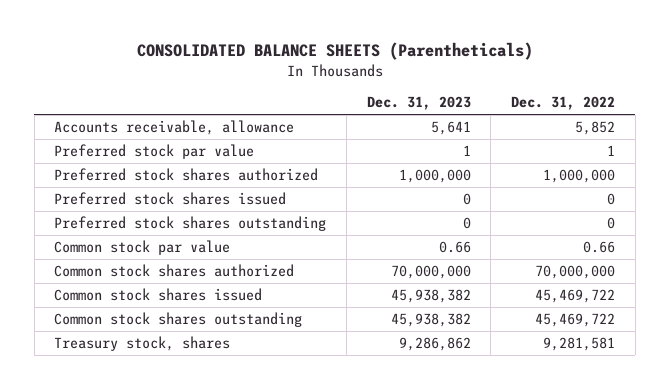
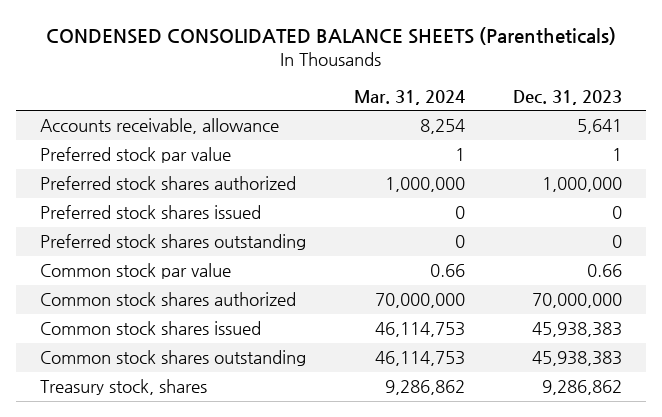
[136,42,533,61] CONSOLIDATED BALANCE SHEETS (Parentheticals) -> [45,26,616,45] CONDENSED CONSOLIDATED BALANCE SHEETS (Parentheticals)
[511,96,616,111] Dec. 31, 2022 -> none
none -> [353,89,465,105] Mar. 31, 2024
[390,289,471,304] 45,938,382 -> [531,322,622,338] 45,938,383
[390,313,471,328] 45,938,382 -> [531,351,622,367] 45,938,383

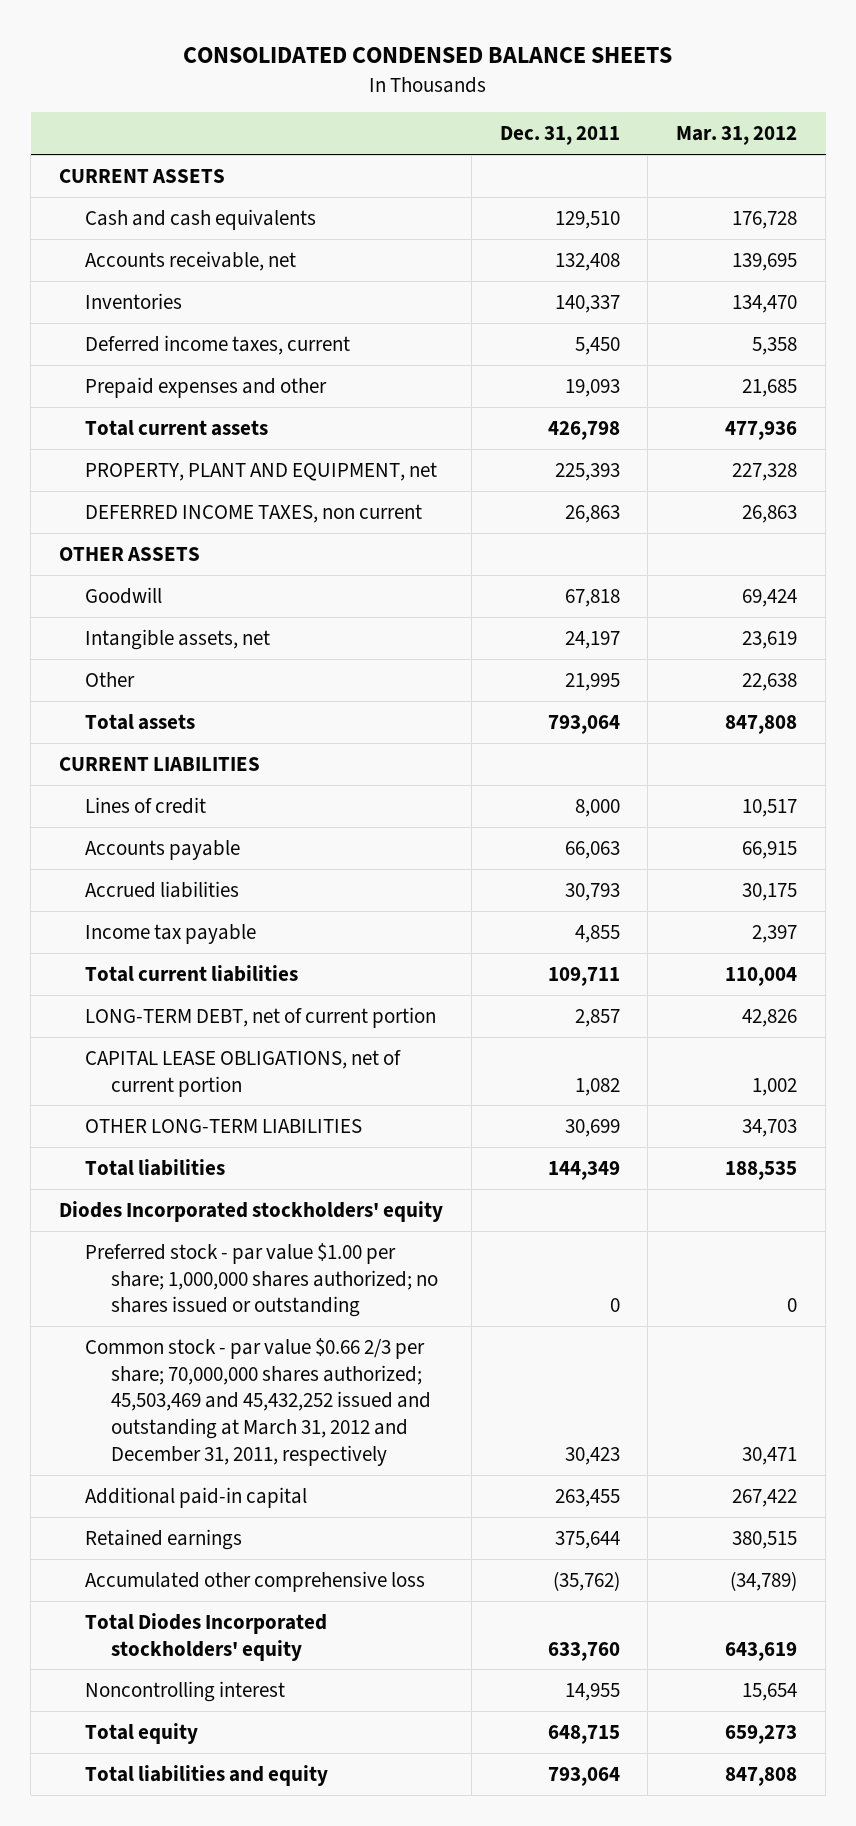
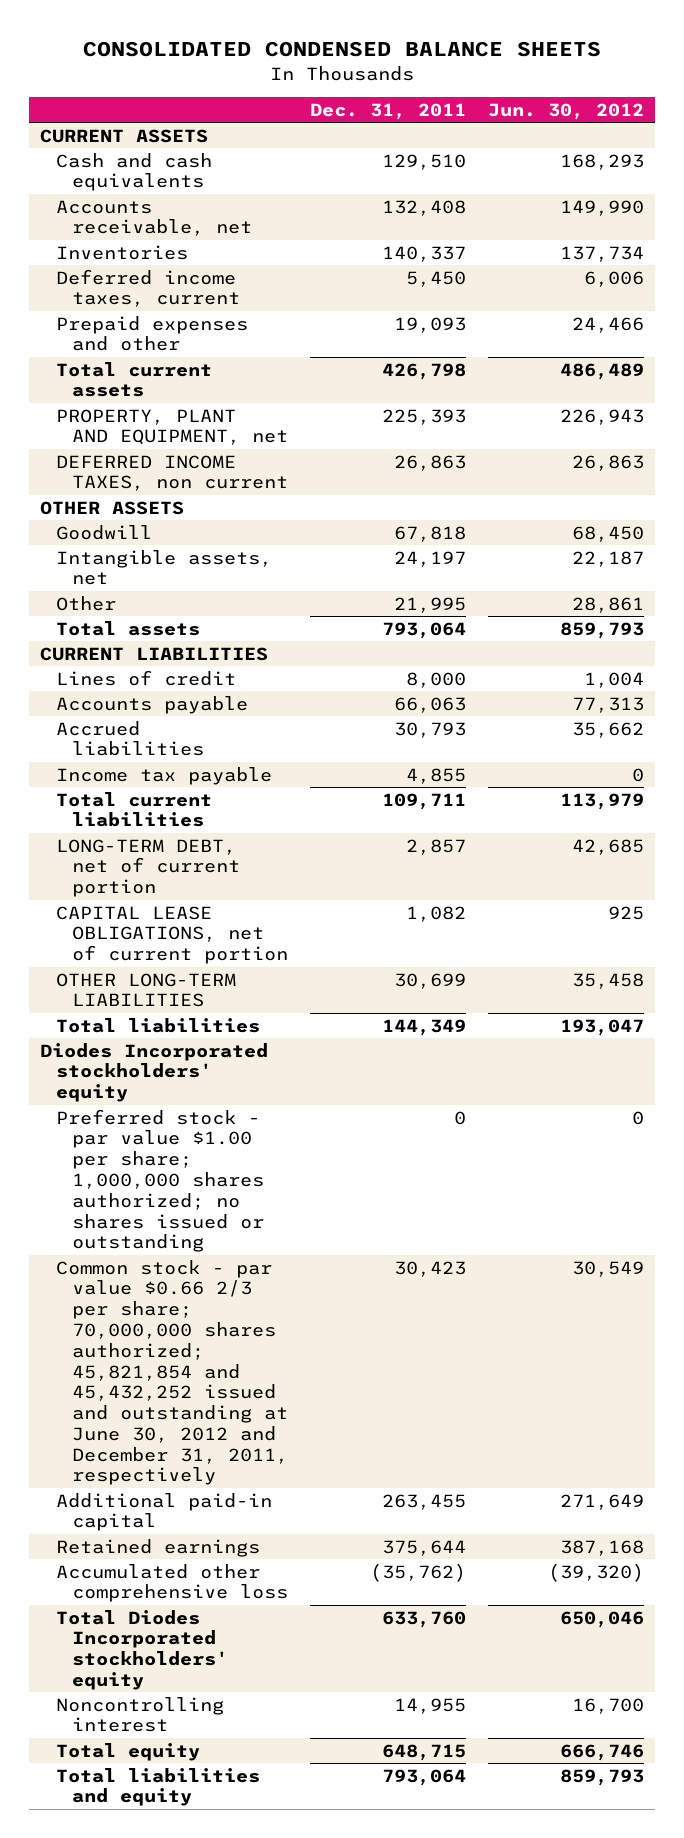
[676,126,798,146] Mar. 31, 2012 -> none
none -> [487,102,644,120] Jun. 30, 2012
[84,1337,431,1466] Common stock - par value $0.66 2/3 per share; 70,000,000 shares authorized; 45,503,469 and 45,432,252 issued and outstanding at March 31, 2012 and December 31, 2011, respectively -> [56,1259,288,1486] Common stock - par value $0.66 2/3 per share; 70,000,000 shares authorized; 45,821,854 and 45,432,252 issued and outstanding at June 30, 2012 and December 31, 2011, respectively

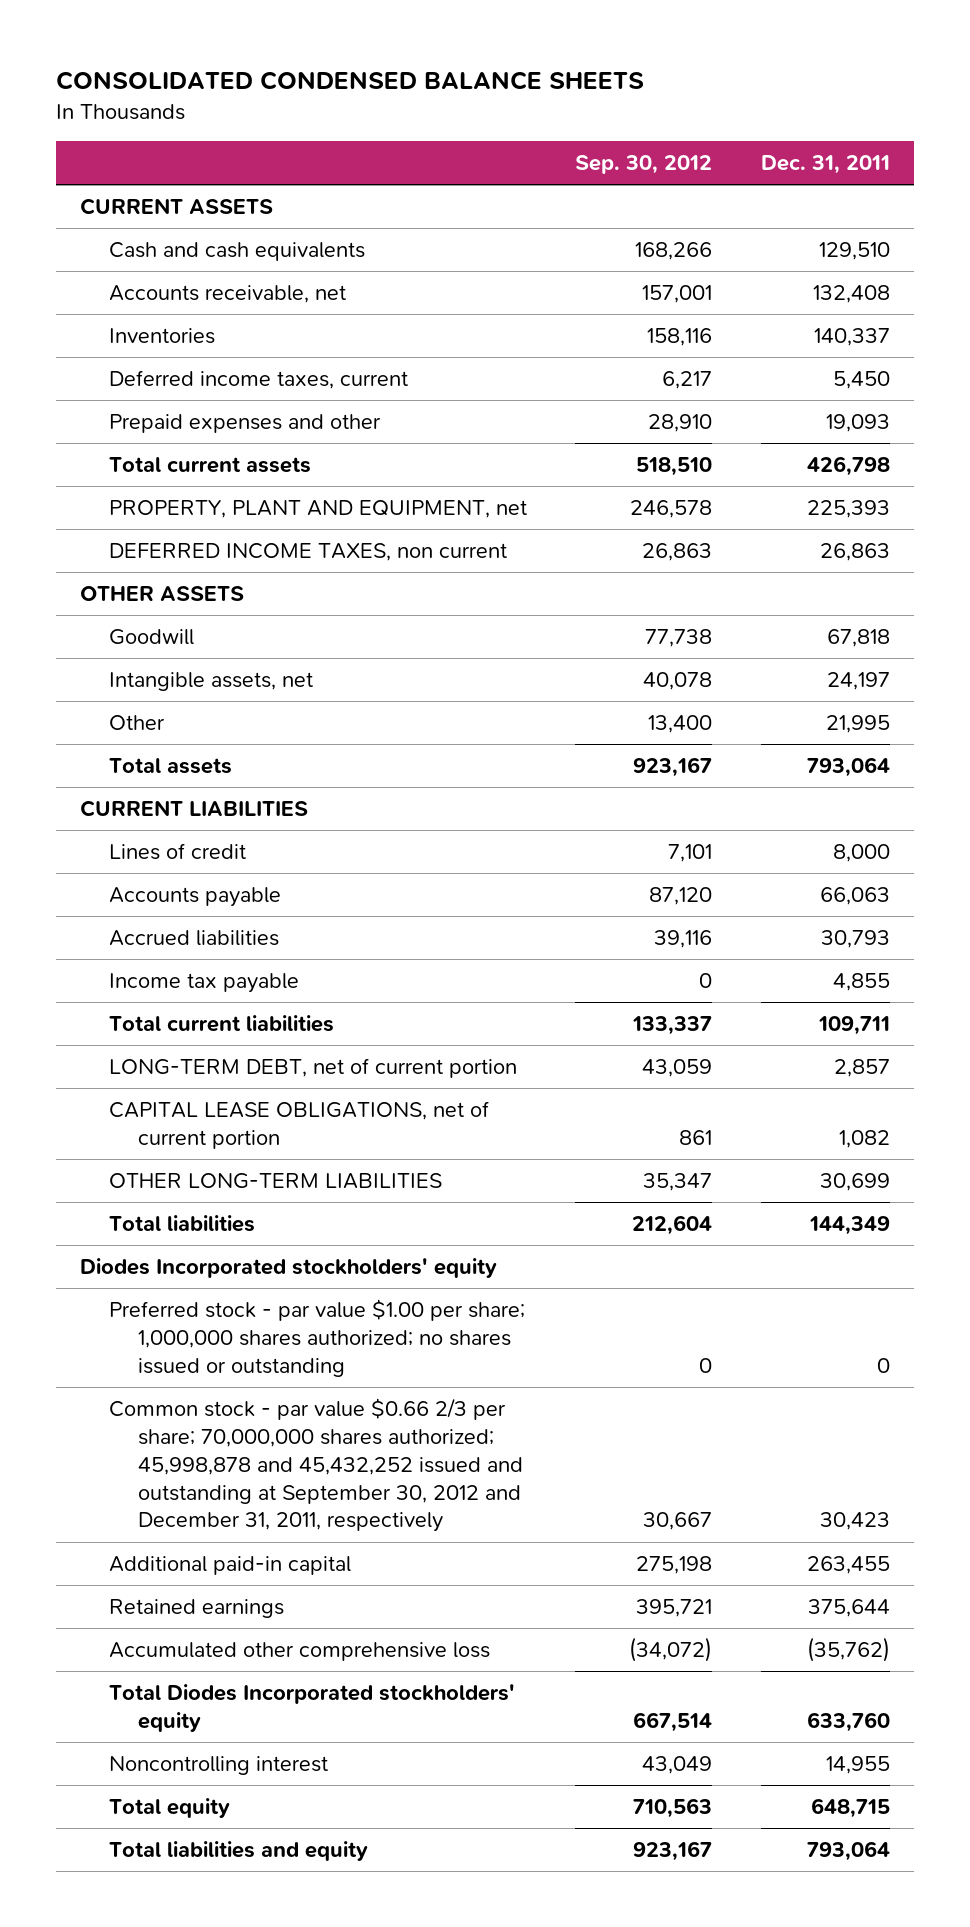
[487,102,644,120] Jun. 30, 2012 -> none
none -> [575,154,713,174] Sep. 30, 2012
[56,1259,288,1486] Common stock - par value $0.66 2/3 per share; 70,000,000 shares authorized; 45,821,854 and 45,432,252 issued and outstanding at June 30, 2012 and December 31, 2011, respectively -> [109,1398,524,1533] Common stock - par value $0.66 2/3 per share; 70,000,000 shares authorized; 45,998,878 and 45,432,252 issued and outstanding at September 30, 2012 and December 31, 2011, respectively

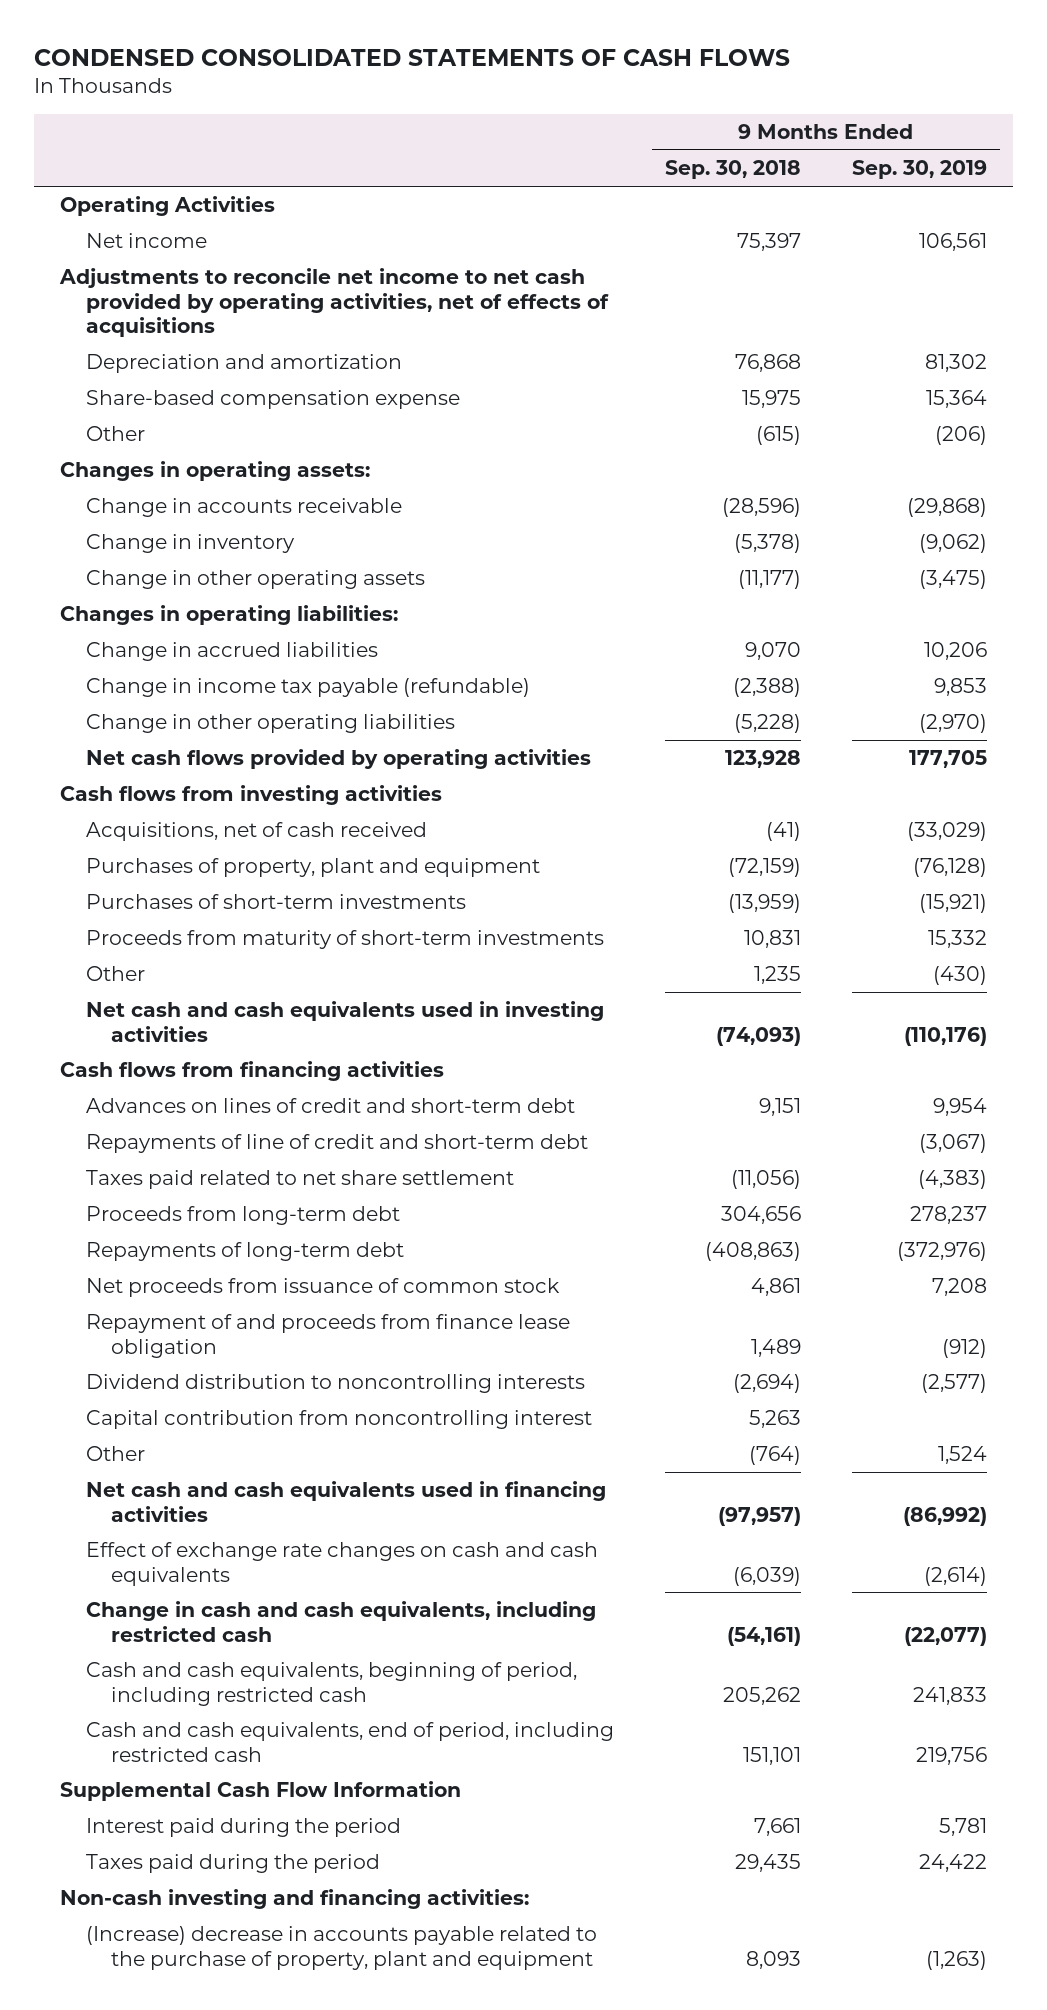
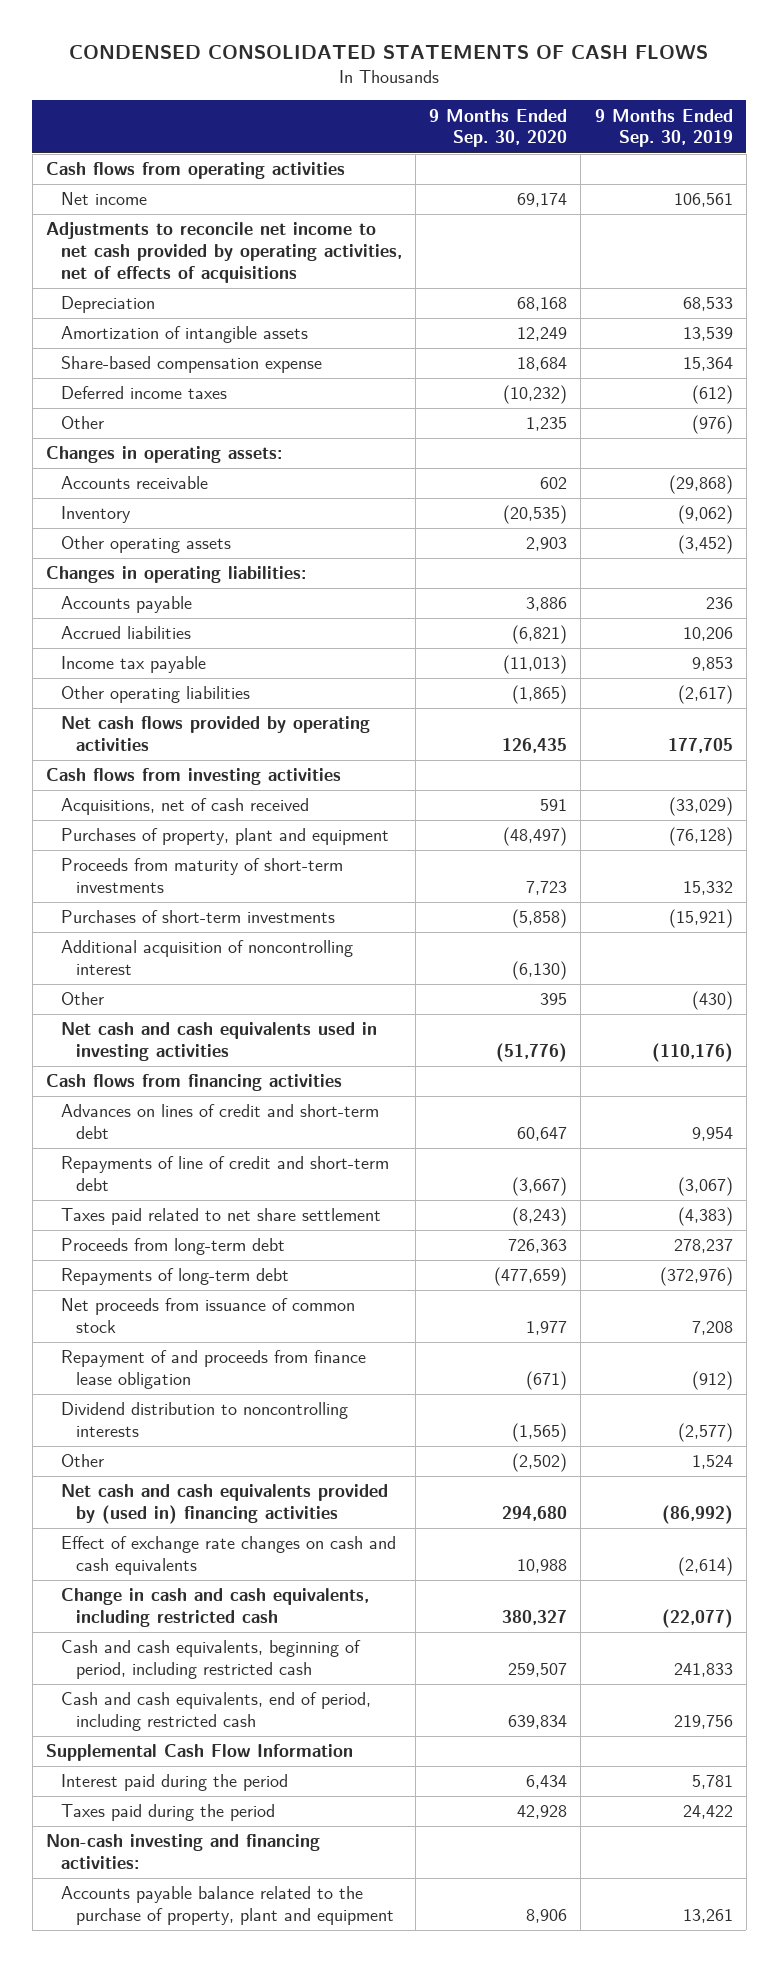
[664,160,801,180] Sep. 30, 2018 -> none
none -> [429,108,568,148] 9 Months Ended Sep. 30, 2020
[59,196,275,217] Operating Activities -> [45,162,345,180] Cash flows from operating activities
[85,354,402,374] Depreciation and amortization -> none
none -> [61,296,156,314] Depreciation
none -> [61,326,309,344] Amortization of intangible assets
none -> [61,386,228,400] Deferred income taxes
[934,426,987,446] (206) -> [691,415,733,435] (976)
[85,498,402,518] Change in accounts receivable -> [61,476,209,490] Accounts receivable
[85,534,295,554] Change in inventory -> [61,506,132,524] Inventory
[85,570,425,590] Change in other operating assets -> [61,536,232,554] Other operating assets
[918,570,987,590] (3,475) -> [677,535,733,555] (3,452)
none -> [61,596,193,614] Accounts payable
[85,642,378,662] Change in accrued liabilities -> [61,626,192,640] Accrued liabilities
[85,678,530,698] Change in income tax payable (refundable) -> [61,656,207,674] Income tax payable
[85,714,455,734] Change in other operating liabilities -> [61,686,251,704] Other operating liabilities
[918,714,987,734] (2,970) -> [677,685,733,705] (2,617)
[85,894,466,910] Purchases of short-term investments -> [61,910,336,924] Purchases of short-term investments
none -> [61,940,354,975] Additional acquisition of noncontrolling interest
[85,1410,592,1430] Capital contribution from noncontrolling interest -> none
[85,1481,606,1522] Net cash and cash equivalents used in financing activities -> [61,1484,389,1524] Net cash and cash equivalents provided by (used in) financing activities
[85,1926,597,1970] (Increase) decrease in accounts payable related to the purchase of property, plant and equipment -> [61,1886,395,1925] Accounts payable balance related to the purchase of property, plant and equipment
[925,1950,987,1970] (1,263) -> [682,1908,733,1923] 13,261

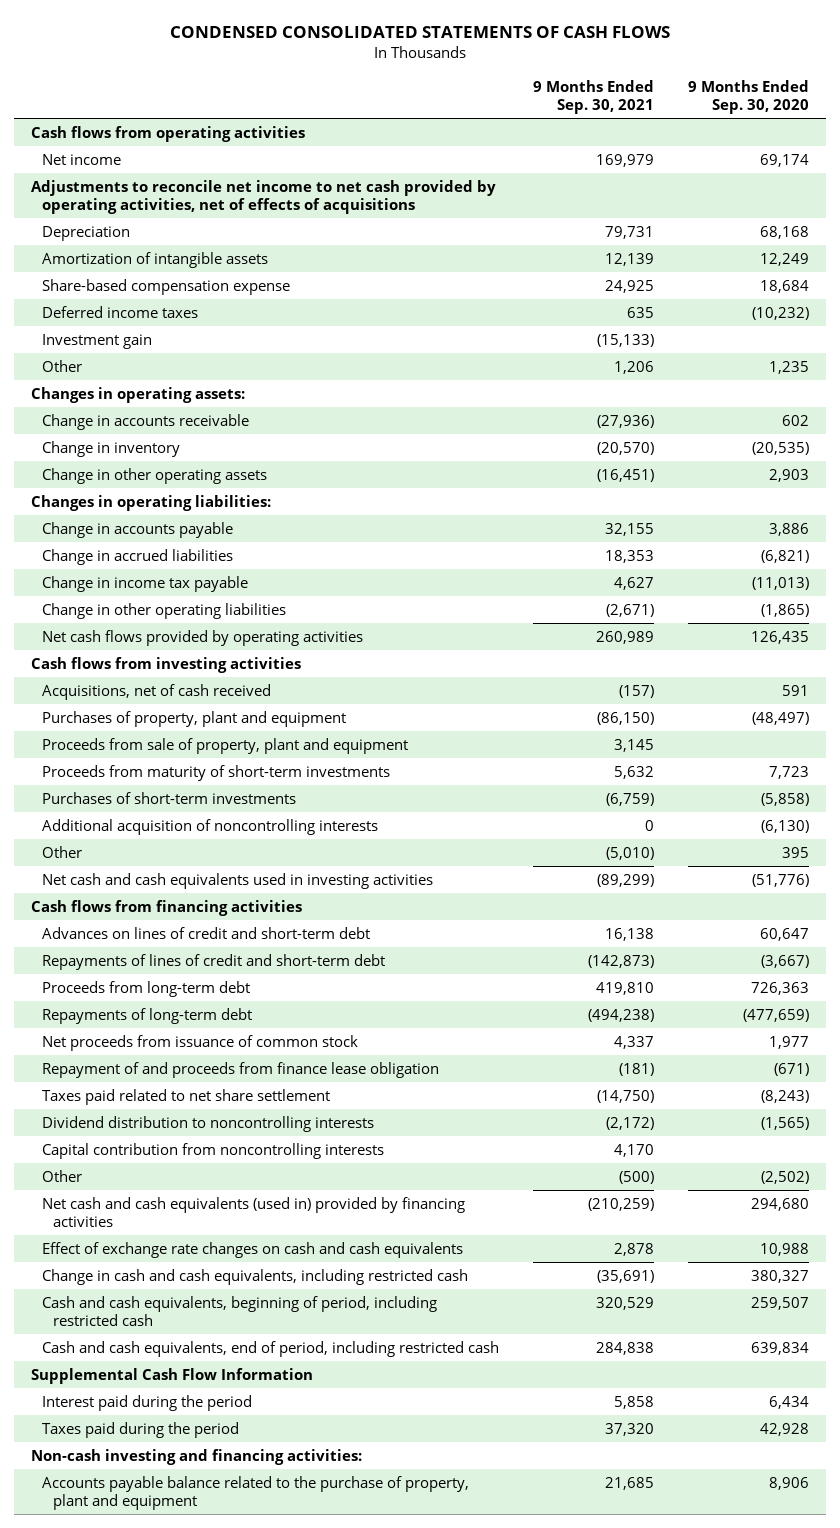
[594,108,733,148] 9 Months Ended Sep. 30, 2019 -> none
none -> [532,79,654,114] 9 Months Ended Sep. 30, 2021
none -> [42,333,153,349] Investment gain
[61,476,209,490] Accounts receivable -> [42,413,250,430] Change in accounts receivable
[61,506,132,524] Inventory -> [42,440,181,457] Change in inventory
[61,536,232,554] Other operating assets -> [42,467,268,484] Change in other operating assets
[61,596,193,614] Accounts payable -> [42,521,234,538] Change in accounts payable
[61,626,192,640] Accrued liabilities -> [42,548,234,565] Change in accrued liabilities
[61,656,207,674] Income tax payable -> [42,575,249,592] Change in income tax payable
[61,686,251,704] Other operating liabilities -> [42,602,287,619] Change in other operating liabilities
none -> [42,737,409,754] Proceeds from sale of property, plant and equipment
[61,940,354,975] Additional acquisition of noncontrolling interest -> [42,818,379,835] Additional acquisition of noncontrolling interests
[61,1156,390,1191] Repayments of line of credit and short-term debt -> [42,953,386,970] Repayments of lines of credit and short-term debt
[61,1208,382,1226] Taxes paid related to net share settlement -> [42,1088,331,1105] Taxes paid related to net share settlement
none -> [42,1142,385,1159] Capital contribution from noncontrolling interests
[61,1484,389,1524] Net cash and cash equivalents provided by (used in) financing activities -> [42,1196,466,1228] Net cash and cash equivalents (used in) provided by financing activities

